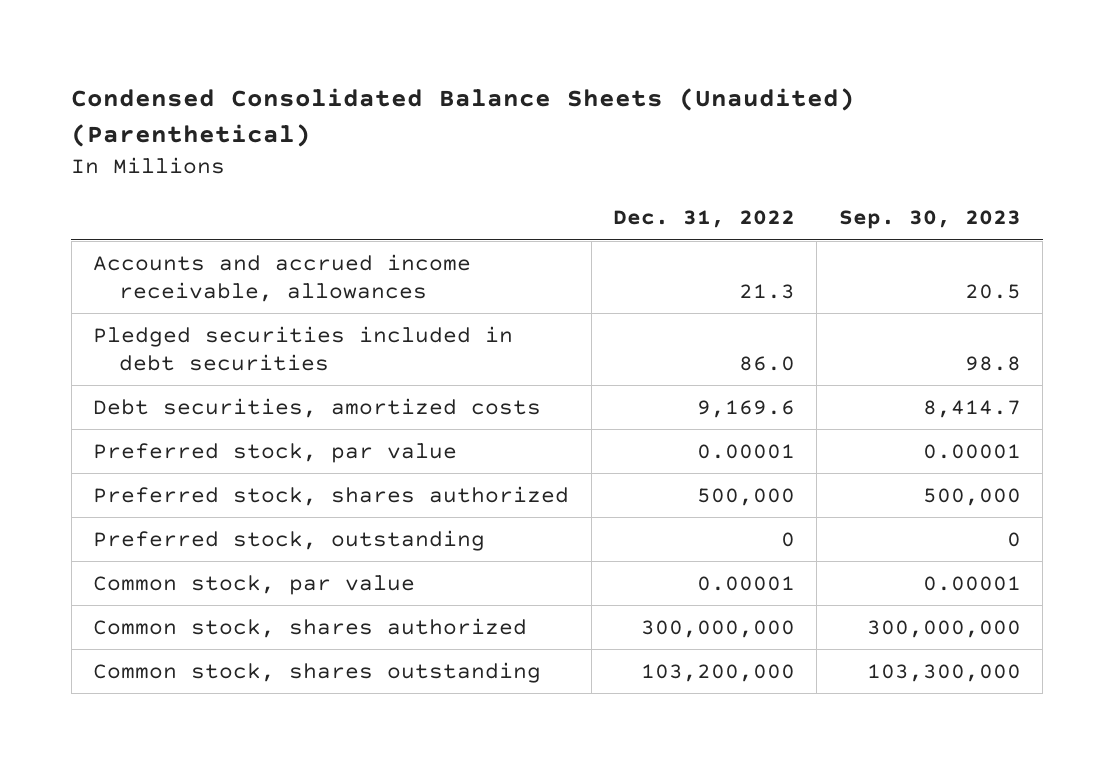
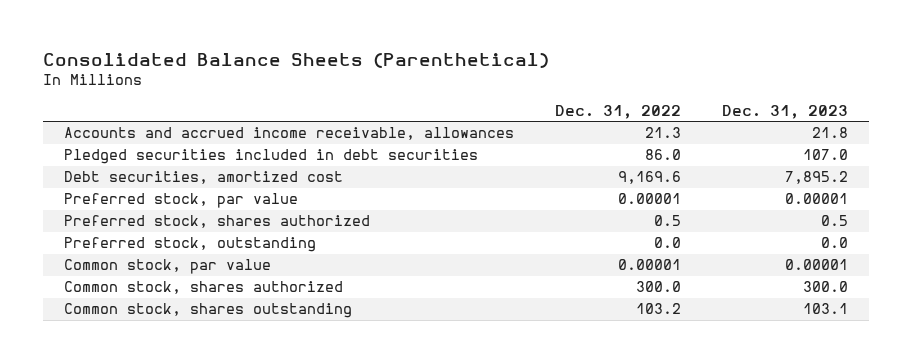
[71,88,856,147] Condensed Consolidated Balance Sheets (Unaudited) (Parenthetical) -> [42,52,549,68] Consolidated Balance Sheets (Parenthetical)
[838,210,1021,230] Sep. 30, 2023 -> none
none -> [722,105,849,120] Dec. 31, 2023
[93,397,542,418] Debt securities, amortized costs -> [63,171,343,185] Debt securities, amortized cost
[696,487,795,506] 500,000 -> [654,215,682,227] 0.5
[780,531,795,547] 0 -> [654,237,682,249] 0.0
[640,619,795,638] 300,000,000 -> [636,281,682,293] 300.0
[640,663,795,682] 103,200,000 -> [636,303,682,315] 103.2

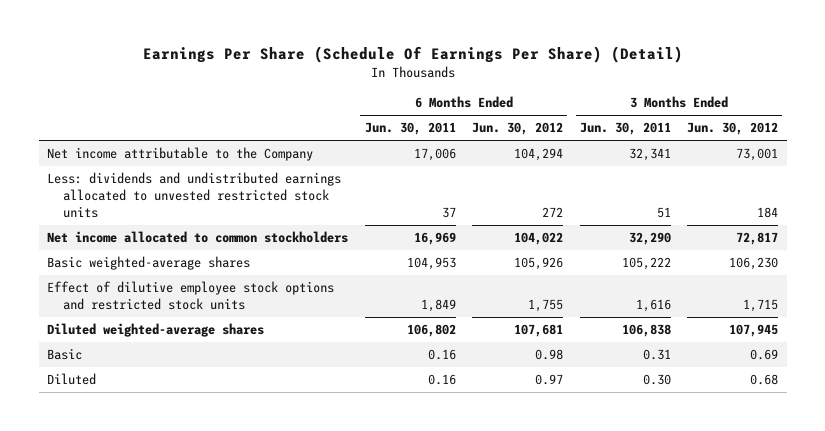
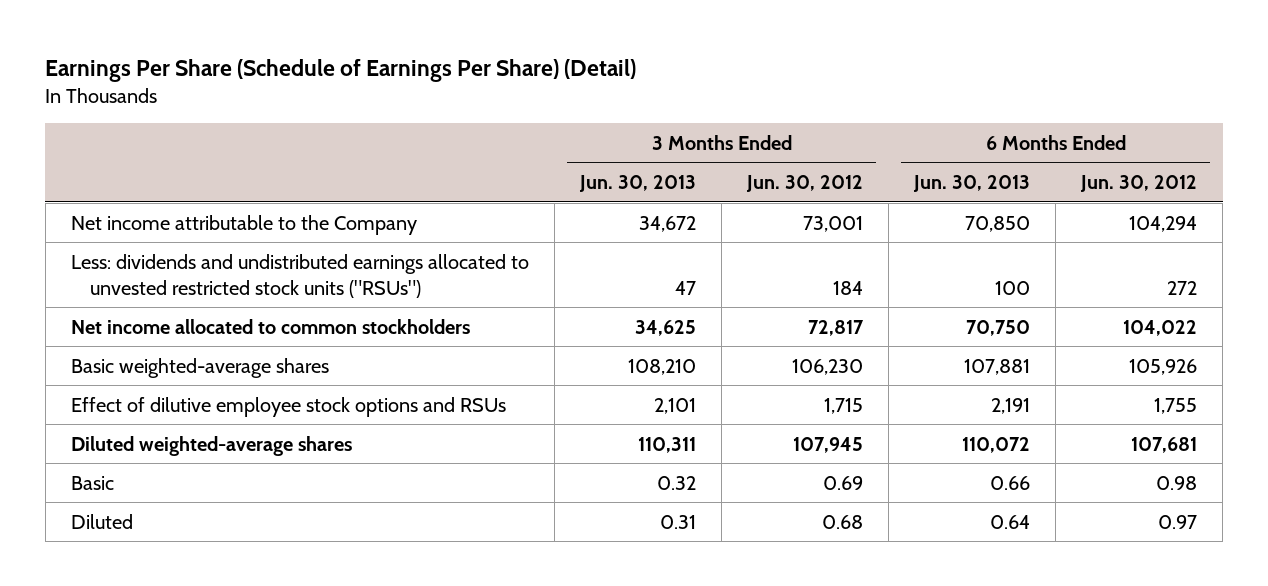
[142,46,683,64] Earnings Per Share (Schedule Of Earnings Per Share) (Detail) -> [45,59,637,83] Earnings Per Share (Schedule of Earnings Per Share) (Detail)
[364,122,456,136] Jun. 30, 2011 -> none
[579,122,671,136] Jun. 30, 2011 -> none
none -> [578,175,696,193] Jun. 30, 2013
none -> [913,175,1031,193] Jun. 30, 2013
[46,172,341,219] Less: dividends and undistributed earnings allocated to unvested restricted stock units -> [70,253,529,298] Less: dividends and undistributed earnings allocated to unvested restricted stock units ("RSUs")
[46,281,334,311] Effect of dilutive employee stock options and restricted stock units -> [70,396,506,417] Effect of dilutive employee stock options and RSUs

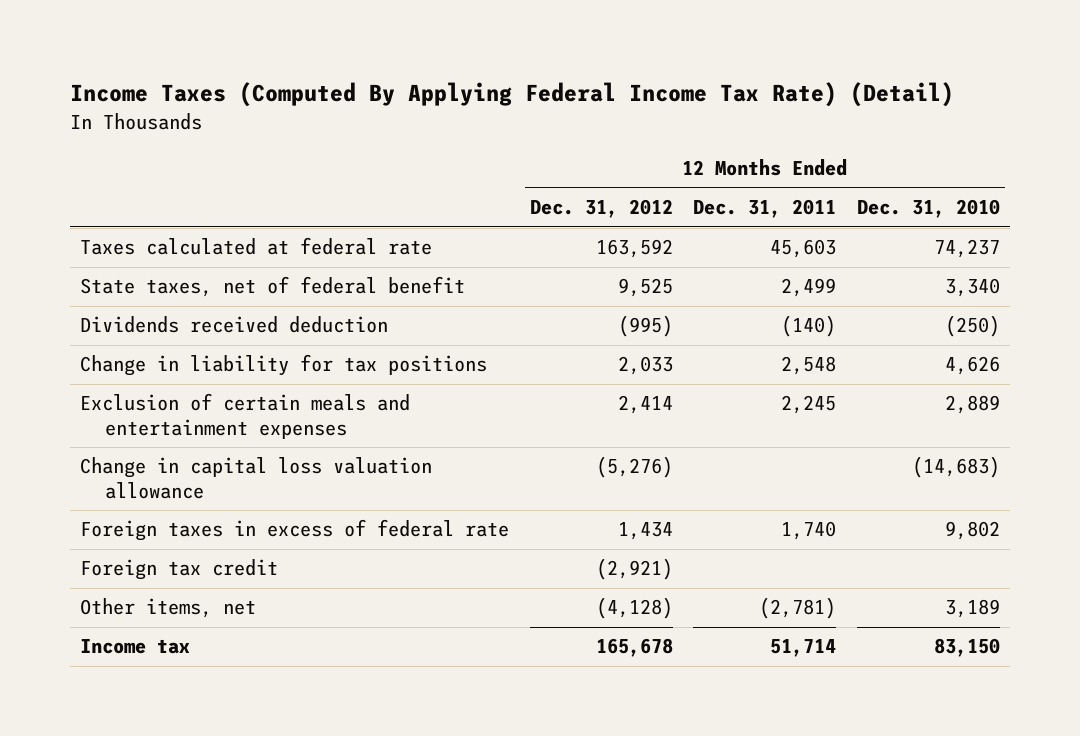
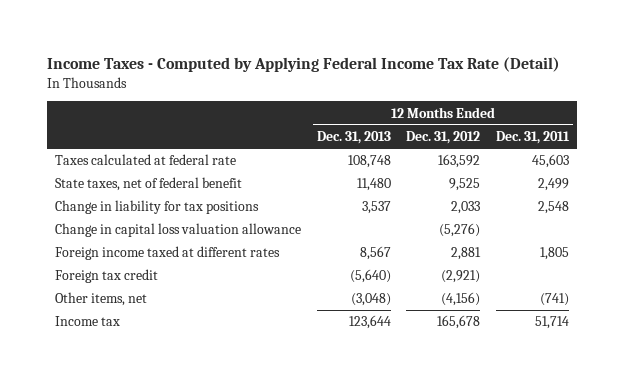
[70,82,955,108] Income Taxes (Computed By Applying Federal Income Tax Rate) (Detail) -> [47,56,561,72] Income Taxes - Computed by Applying Federal Income Tax Rate (Detail)
[857,199,1001,219] Dec. 31, 2010 -> none
none -> [316,131,391,145] Dec. 31, 2013
[80,316,389,334] Dividends received deduction -> none
[80,393,411,439] Exclusion of certain meals and entertainment expenses -> none
[80,519,510,542] Foreign taxes in excess of federal rate -> none
none -> [54,246,280,261] Foreign income taxed at different rates
[595,597,673,620] (4,128) -> [441,292,481,307] (4,156)
[759,597,837,620] (2,781) -> [539,293,569,307] (741)

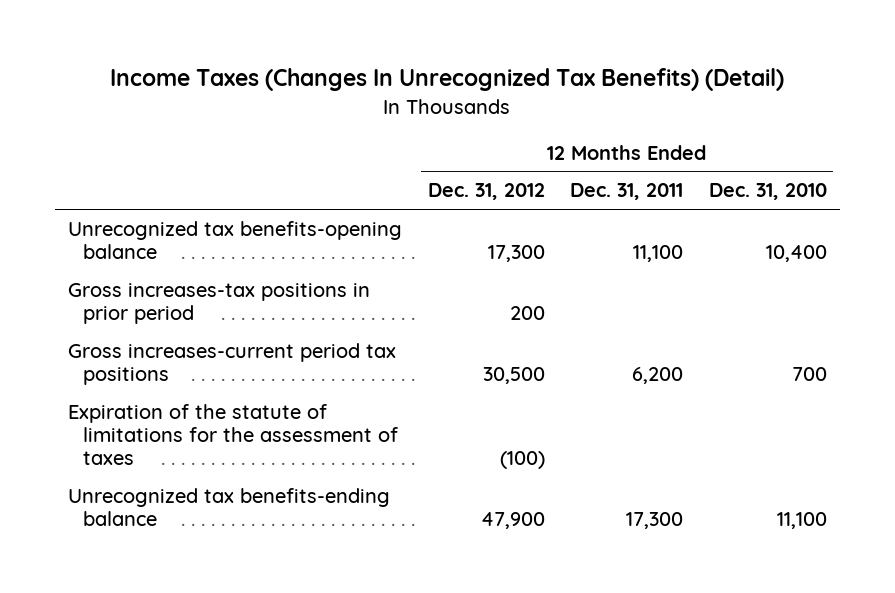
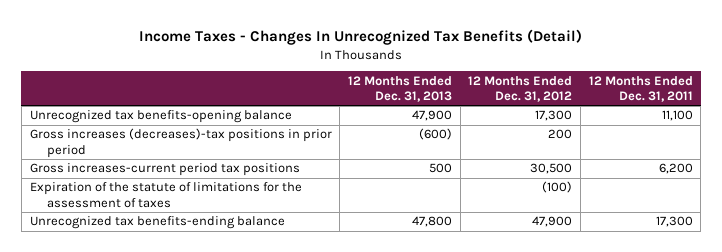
[110,68,785,92] Income Taxes (Changes In Unrecognized Tax Benefits) (Detail) -> [139,29,583,46] Income Taxes - Changes In Unrecognized Tax Benefits (Detail)
[708,183,827,201] Dec. 31, 2010 -> none
none -> [347,75,452,102] 12 Months Ended Dec. 31, 2013
[68,282,371,325] Gross increases-tax positions in prior period -> [29,128,332,158] Gross increases (decreases)-tax positions in prior period

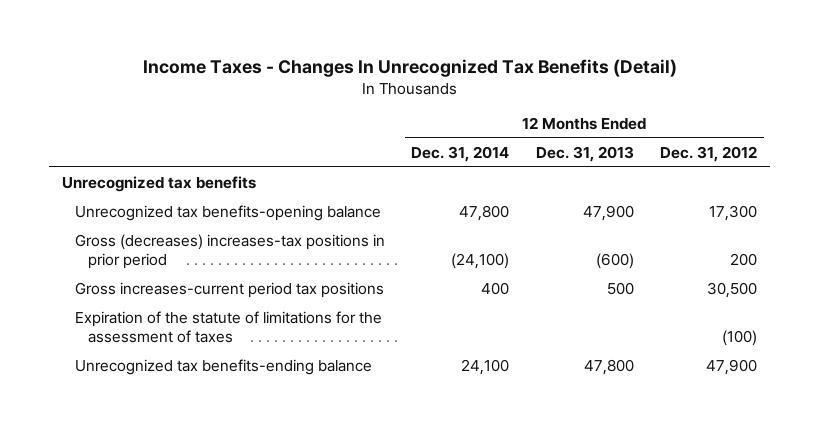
[588,75,693,102] 12 Months Ended Dec. 31, 2011 -> none
none -> [411,145,510,162] Dec. 31, 2014
none -> [62,175,257,192] Unrecognized tax benefits
[29,128,332,158] Gross increases (decreases)-tax positions in prior period -> [74,233,385,270] Gross (decreases) increases-tax positions in prior period

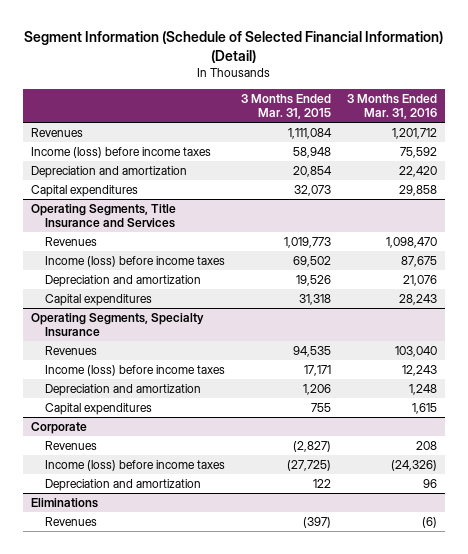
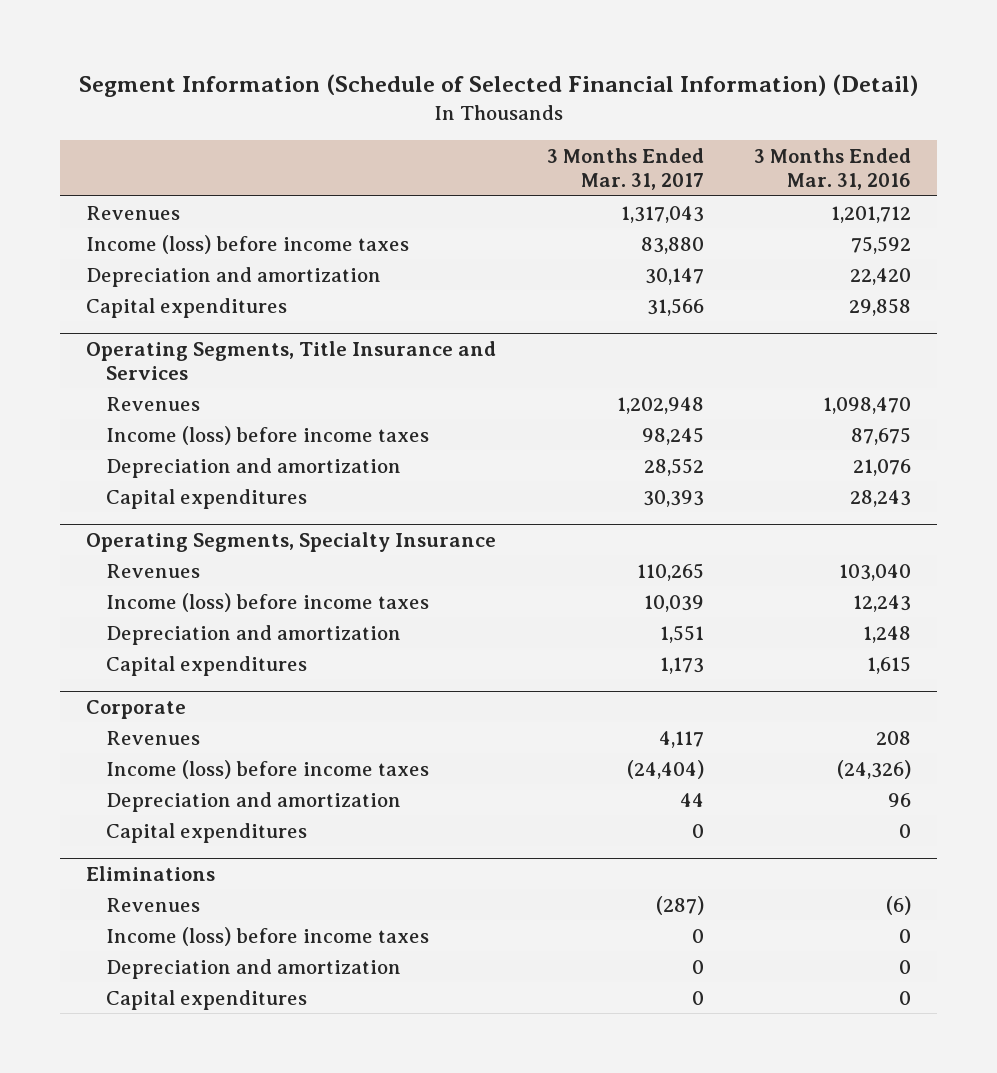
[241,93,332,120] 3 Months Ended Mar. 31, 2015 -> none
none -> [546,148,704,191] 3 Months Ended Mar. 31, 2017
none -> [106,822,308,843] Capital expenditures
none -> [106,926,430,946] Income (loss) before income taxes
none -> [106,958,402,979] Depreciation and amortization
none -> [106,989,308,1010] Capital expenditures

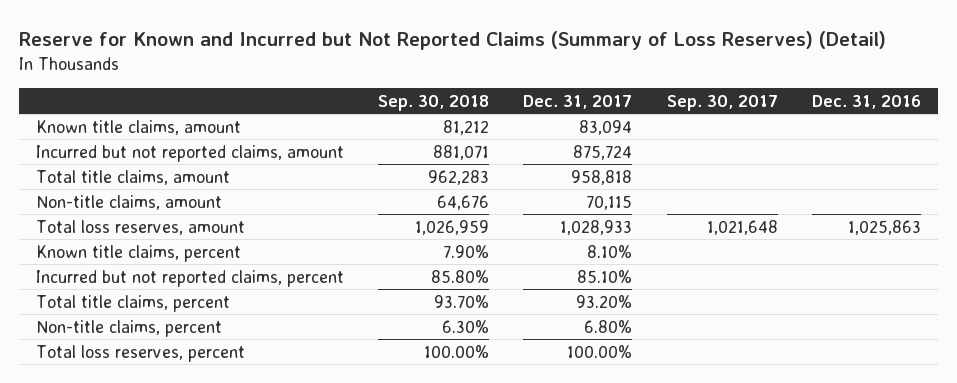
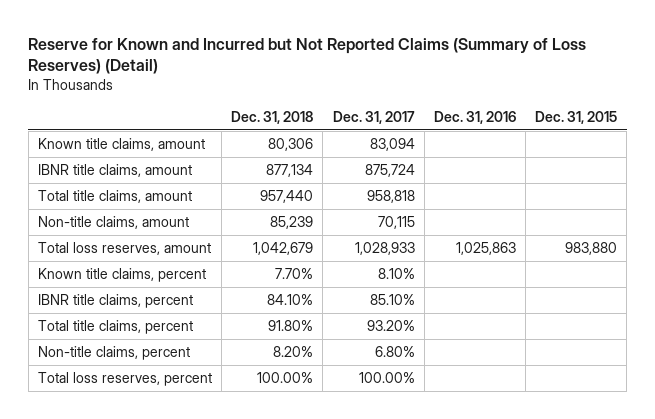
[378,94,490,111] Sep. 30, 2018 -> none
[666,94,778,111] Sep. 30, 2017 -> none
none -> [231,110,314,124] Dec. 31, 2018
none -> [534,110,617,124] Dec. 31, 2015
[35,144,344,162] Incurred but not reported claims, amount -> [38,164,193,178] IBNR title claims, amount
[35,269,344,287] Incurred but not reported claims, percent -> [38,294,194,309] IBNR title claims, percent

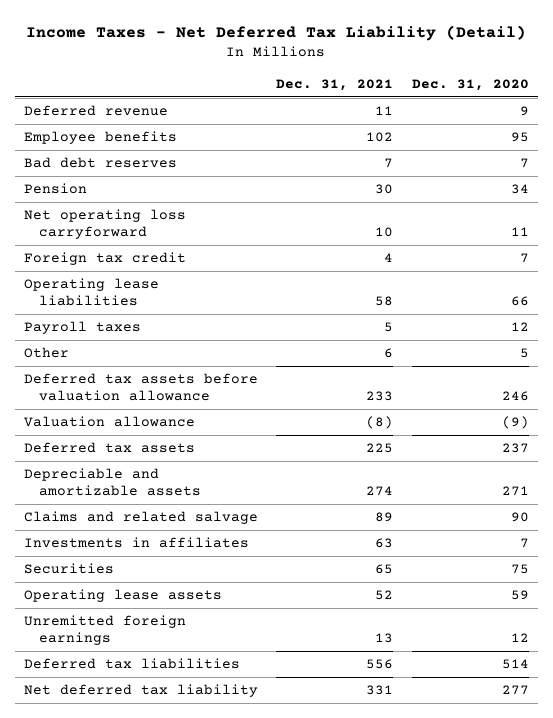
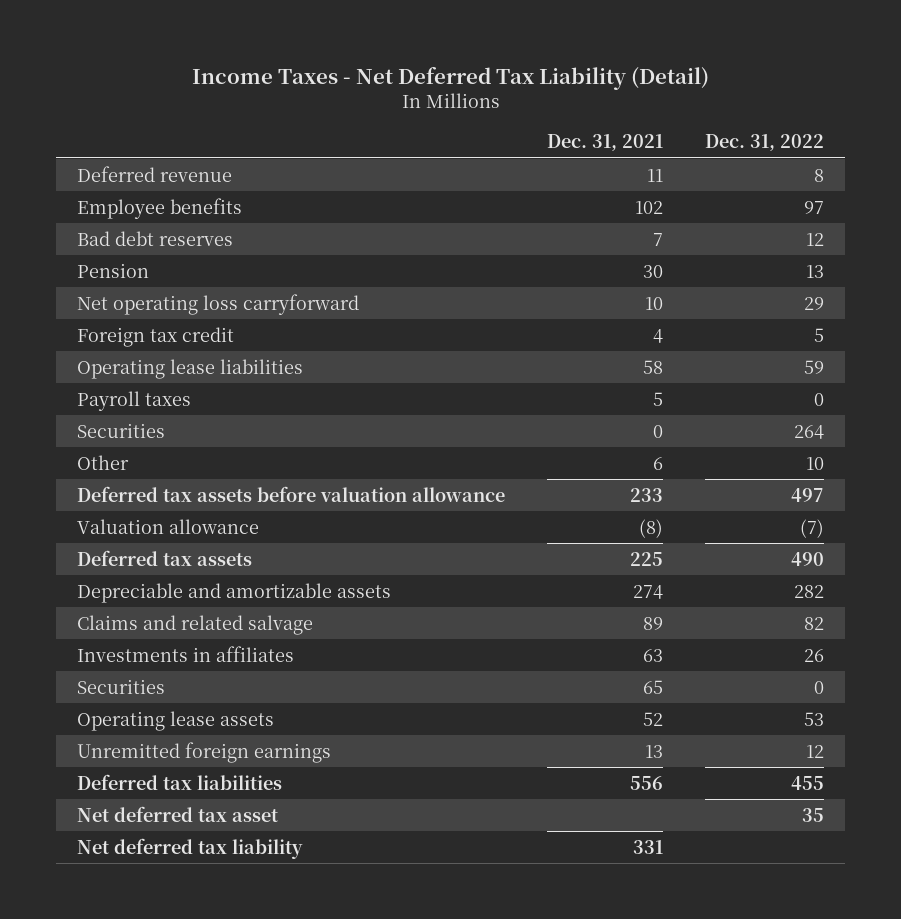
[411,78,529,91] Dec. 31, 2020 -> none
none -> [705,134,825,152] Dec. 31, 2022
none -> [77,422,166,438] Securities
none -> [77,805,279,822] Net deferred tax asset

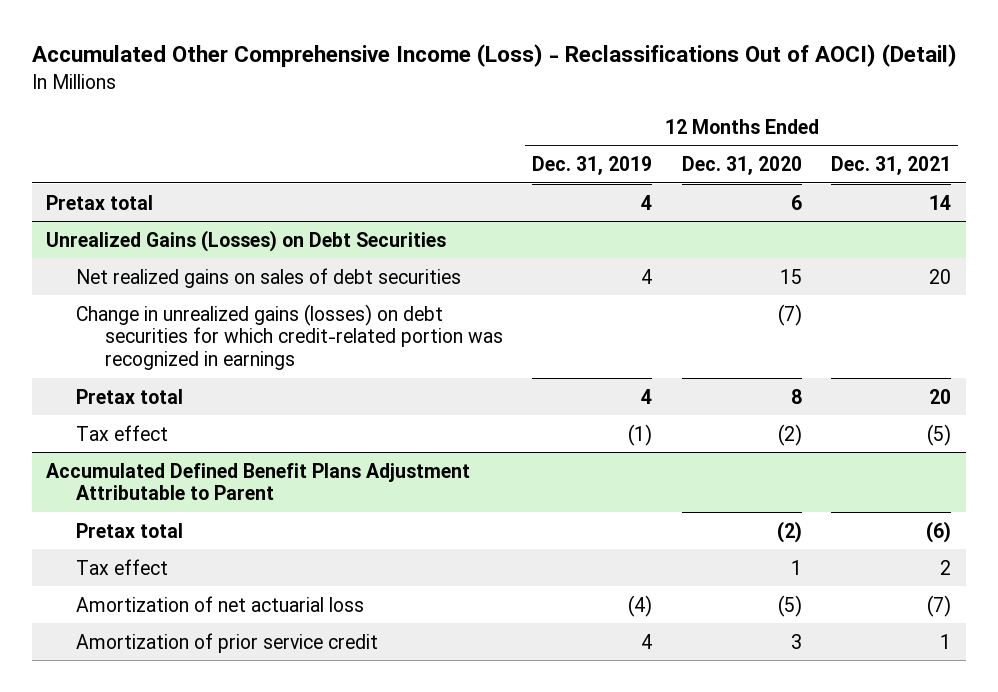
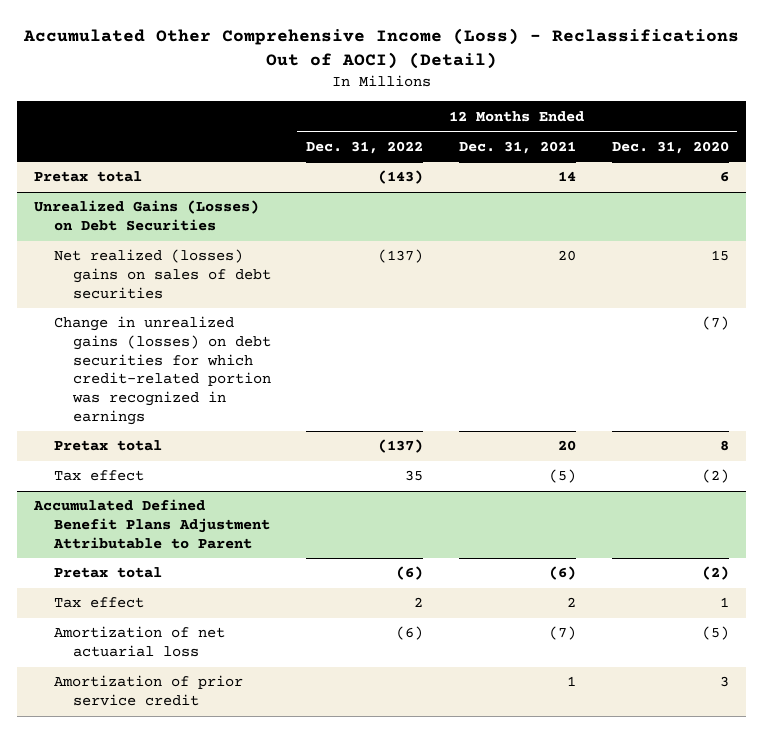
[532,156,653,176] Dec. 31, 2019 -> none
none -> [306,140,424,154] Dec. 31, 2022
[75,267,461,288] Net realized gains on sales of debt securities -> [53,249,271,299] Net realized (losses) gains on sales of debt securities

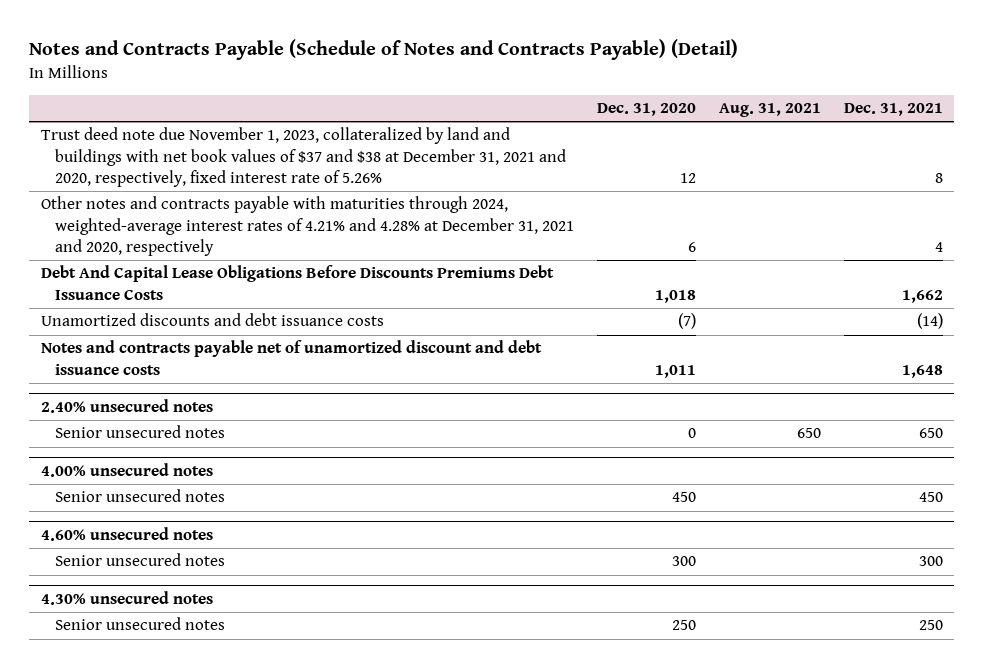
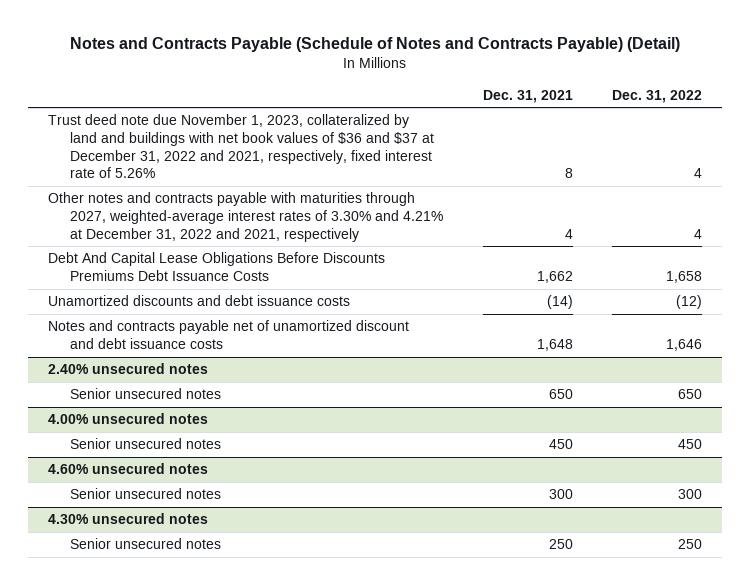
[596,103,696,117] Dec. 31, 2020 -> none
[718,103,821,118] Aug. 31, 2021 -> none
none -> [612,89,703,103] Dec. 31, 2022
[40,127,567,188] Trust deed note due November 1, 2023, collateralized by land and buildings with net book values of $37 and $38 at December 31, 2021 and 2020, respectively, fixed interest rate of 5.26% -> [47,114,434,179] Trust deed note due November 1, 2023, collateralized by land and buildings with net book values of $36 and $37 at December 31, 2022 and 2021, respectively, fixed interest rate of 5.26%
[40,196,575,257] Other notes and contracts payable with maturities through 2024, weighted-average interest rates of 4.21% and 4.28% at December 31, 2021 and 2020, respectively -> [47,192,443,242] Other notes and contracts payable with maturities through 2027, weighted-average interest rates of 3.30% and 4.21% at December 31, 2022 and 2021, respectively

